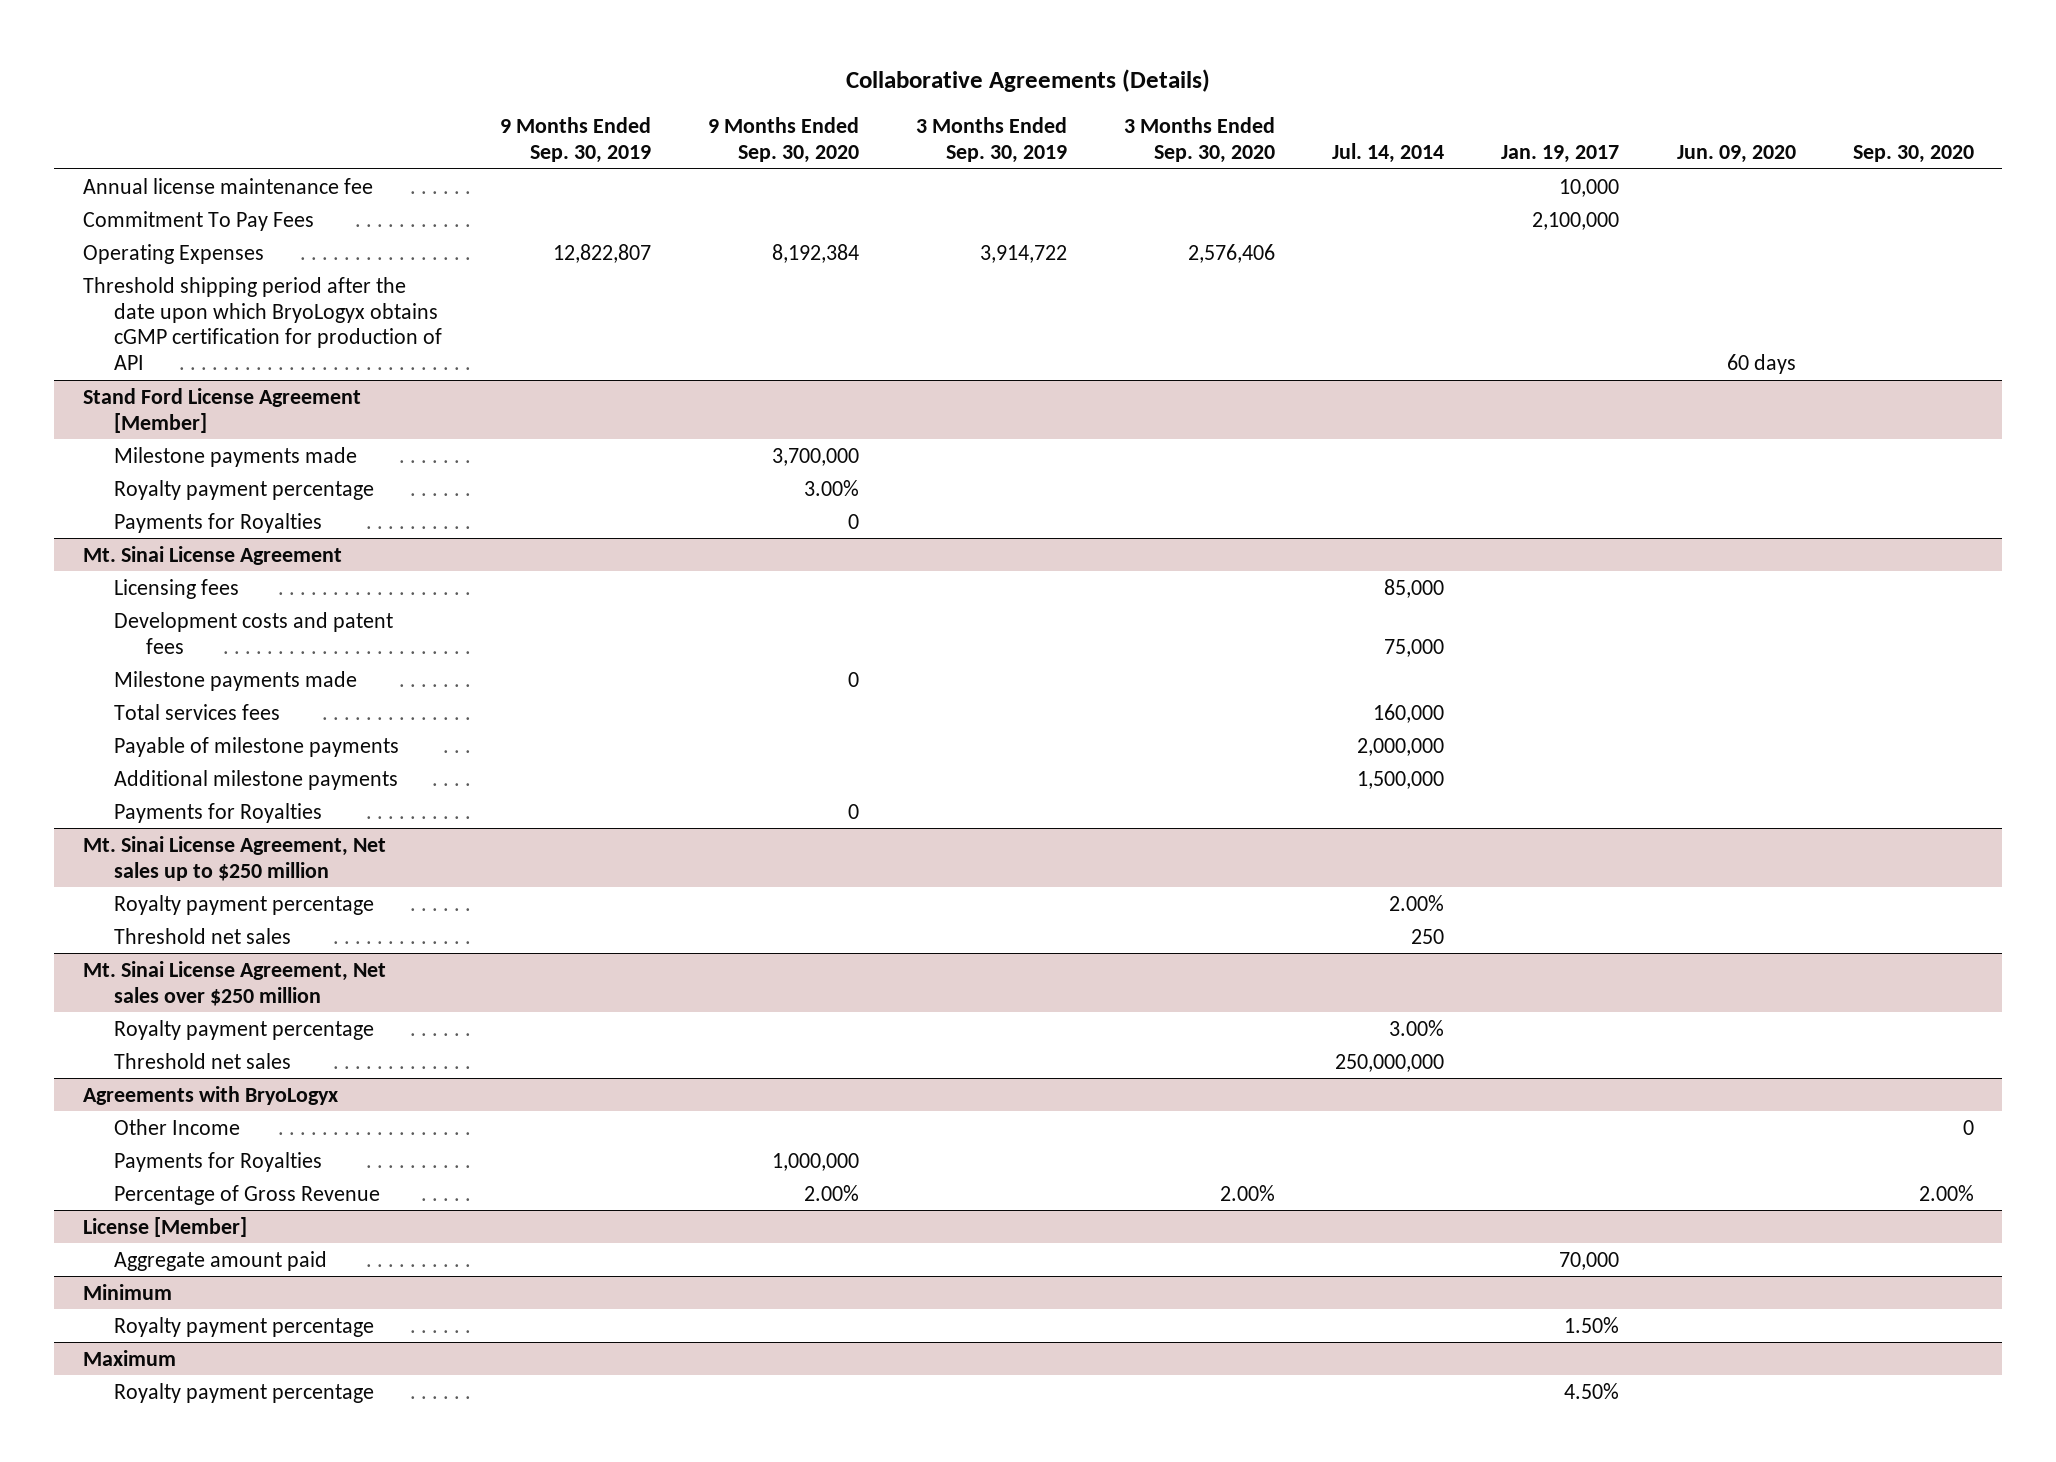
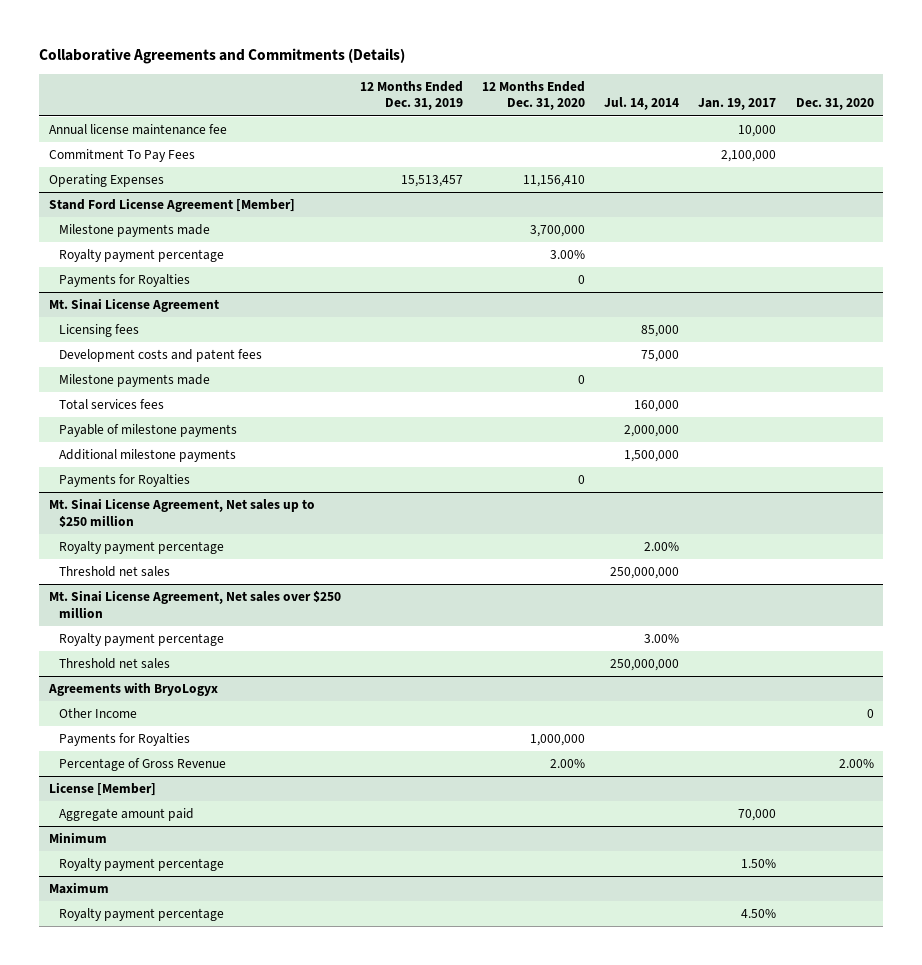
[846,68,1211,92] Collaborative Agreements (Details) -> [38,47,405,64] Collaborative Agreements and Commitments (Details)
[499,117,651,164] 9 Months Ended Sep. 30, 2019 -> none
[707,117,859,164] 9 Months Ended Sep. 30, 2020 -> none
[915,117,1067,164] 3 Months Ended Sep. 30, 2019 -> none
[1124,117,1276,164] 3 Months Ended Sep. 30, 2020 -> none
[1676,145,1796,164] Jun. 09, 2020 -> none
[1852,145,1974,164] Sep. 30, 2020 -> none
none -> [359,80,463,111] 12 Months Ended Dec. 31, 2019
none -> [481,80,585,111] 12 Months Ended Dec. 31, 2020
none -> [795,98,874,111] Dec. 31, 2020
[82,276,443,371] Threshold shipping period after the date upon which BryoLogyx obtains cGMP certification for production of API -> none
[1411,928,1445,944] 250 -> [610,567,680,580] 250,000,000

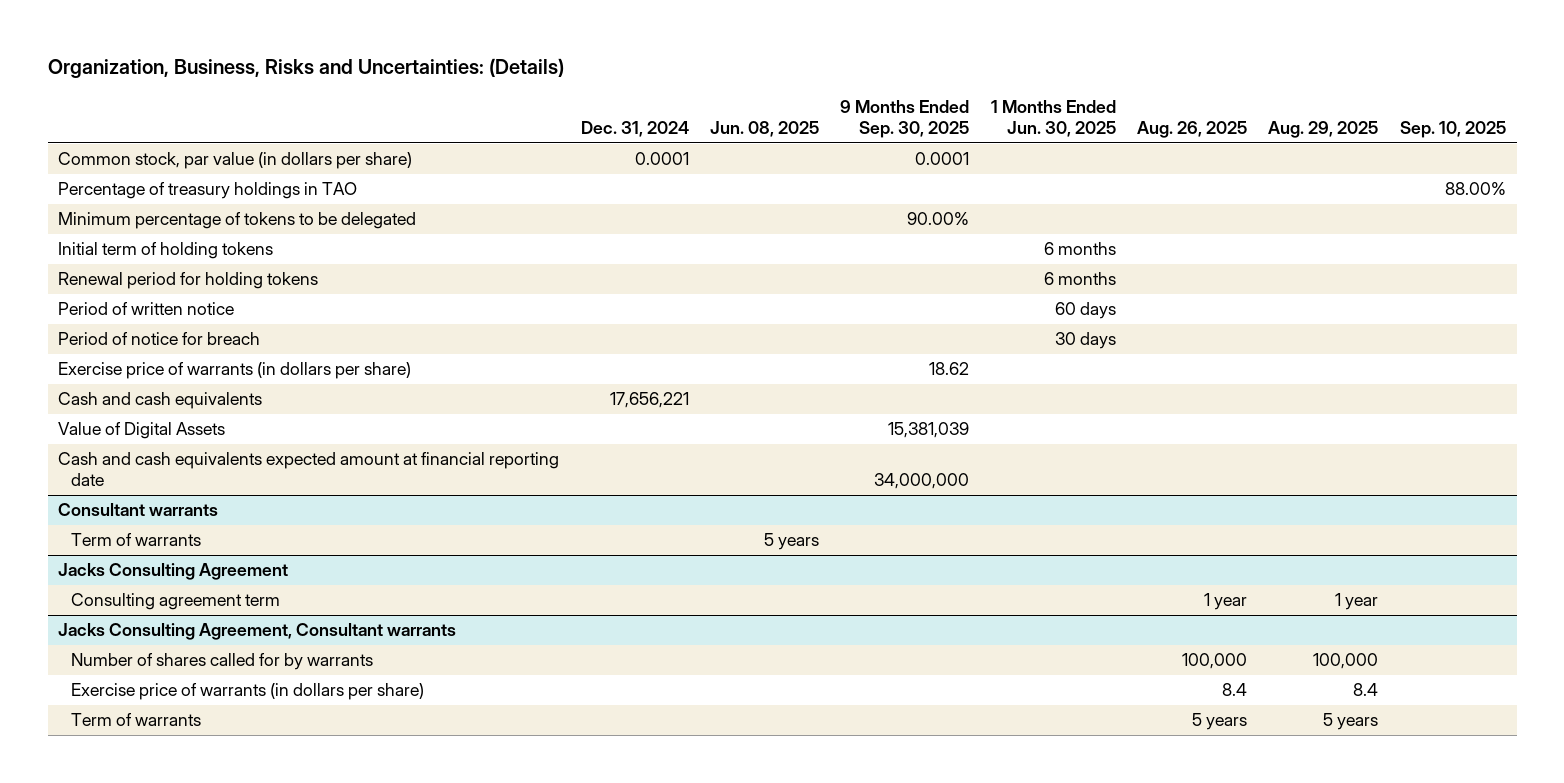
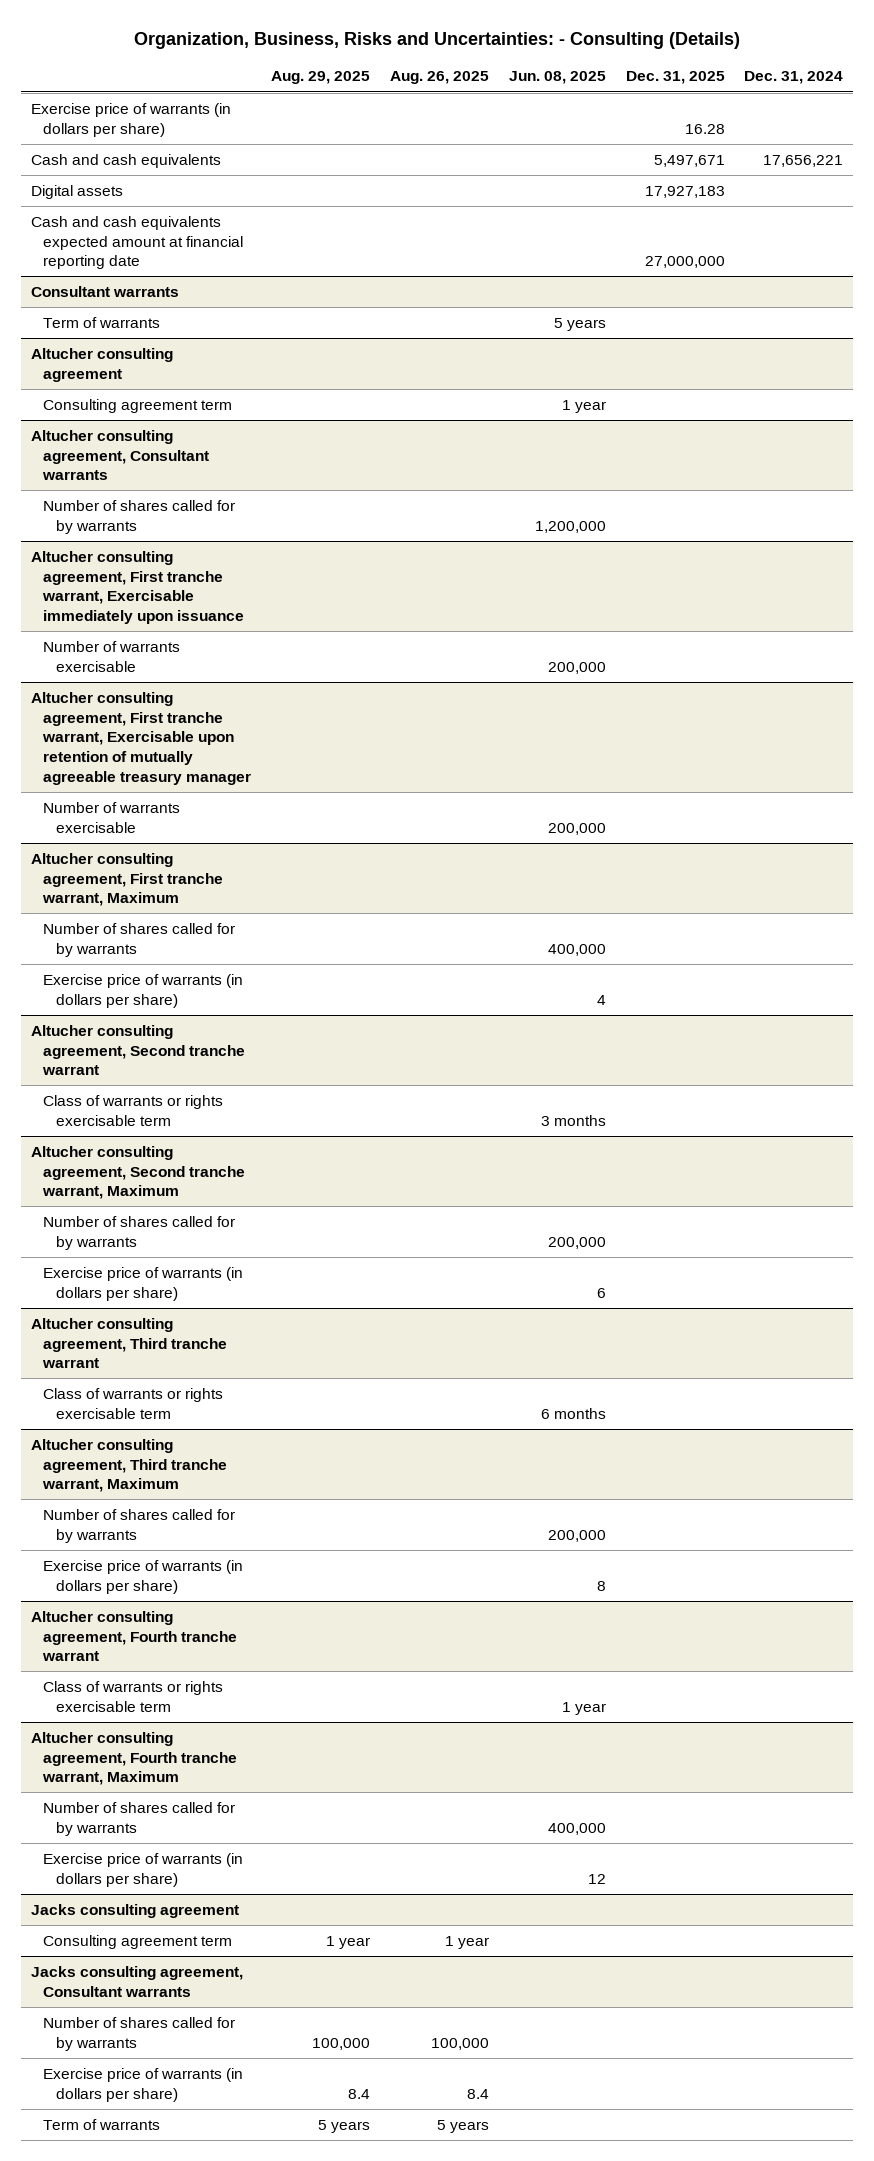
[47,58,564,79] Organization, Business, Risks and Uncertainties: (Details) -> [133,31,740,49] Organization, Business, Risks and Uncertainties: - Consulting (Details)
[840,100,970,138] 9 Months Ended Sep. 30, 2025 -> none
[990,100,1116,137] 1 Months Ended Jun. 30, 2025 -> none
[1399,120,1506,138] Sep. 10, 2025 -> none
none -> [625,71,725,85] Dec. 31, 2025
[58,152,413,170] Common stock, par value (in dollars per share) -> none
[58,182,358,200] Percentage of treasury holdings in TAO -> none
[58,212,417,230] Minimum percentage of tokens to be delegated -> none
[58,242,274,260] Initial term of holding tokens -> none
[58,272,319,290] Renewal period for holding tokens -> none
[58,302,235,316] Period of written notice -> none
[58,332,261,346] Period of notice for breach -> none
[58,422,226,440] Value of Digital Assets -> [30,184,123,199] Digital assets
none -> [30,347,173,382] Altucher consulting agreement
none -> [43,398,233,413] Consulting agreement term
none -> [30,429,210,481] Altucher consulting agreement, Consultant warrants
none -> [43,499,236,534] Number of shares called for by warrants
none -> [30,550,245,624] Altucher consulting agreement, First tranche warrant, Exercisable immediately upon issuance
none -> [43,640,181,672] Number of warrants exercisable
none -> [30,691,252,785] Altucher consulting agreement, First tranche warrant, Exercisable upon retention of mutually agreeable treasury manager
none -> [43,801,181,833] Number of warrants exercisable
none -> [30,852,224,907] Altucher consulting agreement, First tranche warrant, Maximum
none -> [43,922,236,957] Number of shares called for by warrants
none -> [43,973,244,1008] Exercise price of warrants (in dollars per share)
none -> [30,1024,246,1076] Altucher consulting agreement, Second tranche warrant
none -> [43,1094,224,1126] Class of warrants or rights exercisable term
none -> [30,1145,246,1200] Altucher consulting agreement, Second tranche warrant, Maximum
none -> [43,1215,236,1250] Number of shares called for by warrants
none -> [43,1266,244,1301] Exercise price of warrants (in dollars per share)
none -> [30,1317,228,1369] Altucher consulting agreement, Third tranche warrant
none -> [43,1387,224,1419] Class of warrants or rights exercisable term
none -> [30,1438,228,1493] Altucher consulting agreement, Third tranche warrant, Maximum
none -> [43,1508,236,1543] Number of shares called for by warrants
none -> [43,1559,244,1594] Exercise price of warrants (in dollars per share)
none -> [30,1610,238,1662] Altucher consulting agreement, Fourth tranche warrant
none -> [43,1680,224,1712] Class of warrants or rights exercisable term
none -> [30,1731,238,1786] Altucher consulting agreement, Fourth tranche warrant, Maximum
none -> [43,1801,236,1836] Number of shares called for by warrants
none -> [43,1852,244,1887] Exercise price of warrants (in dollars per share)
[58,563,289,581] Jacks Consulting Agreement -> [30,1903,239,1918] Jacks consulting agreement
[58,623,457,641] Jacks Consulting Agreement, Consultant warrants -> [30,1965,243,1997] Jacks consulting agreement, Consultant warrants

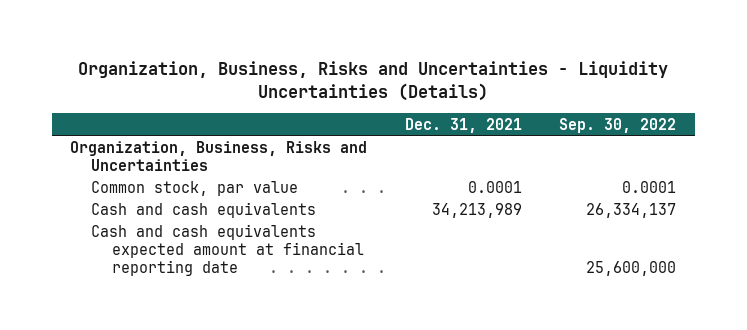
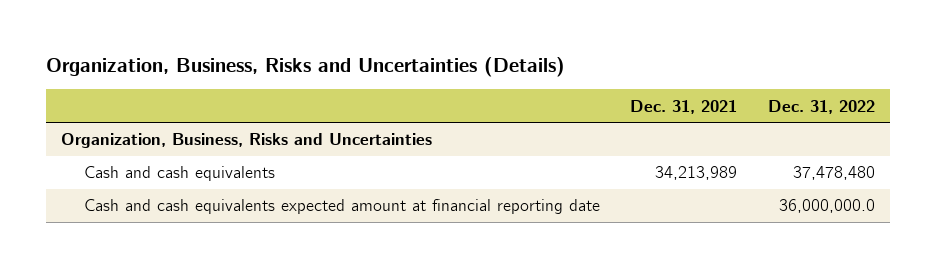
[78,60,669,102] Organization, Business, Risks and Uncertainties - Liquidity Uncertainties (Details) -> [45,57,565,78] Organization, Business, Risks and Uncertainties (Details)
[559,117,677,133] Sep. 30, 2022 -> none
none -> [768,99,876,114] Dec. 31, 2022
[90,180,298,196] Common stock, par value -> none

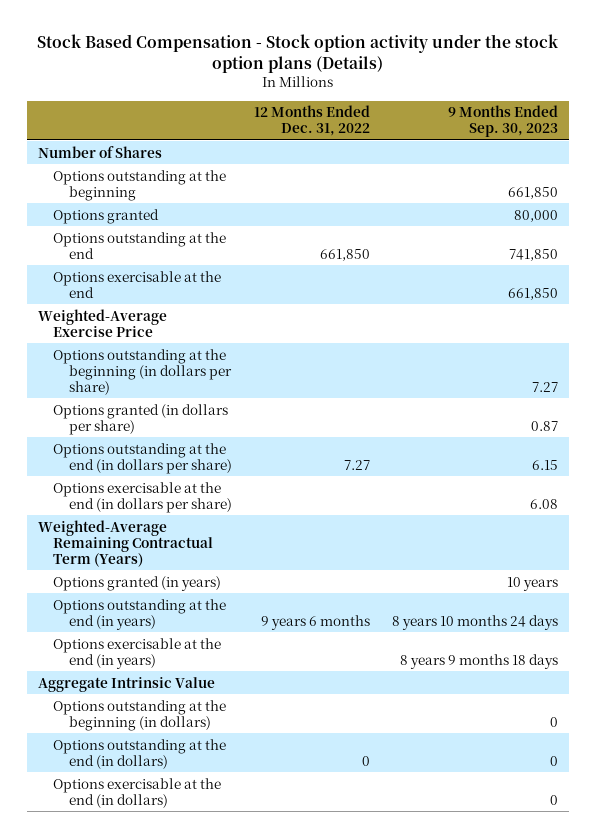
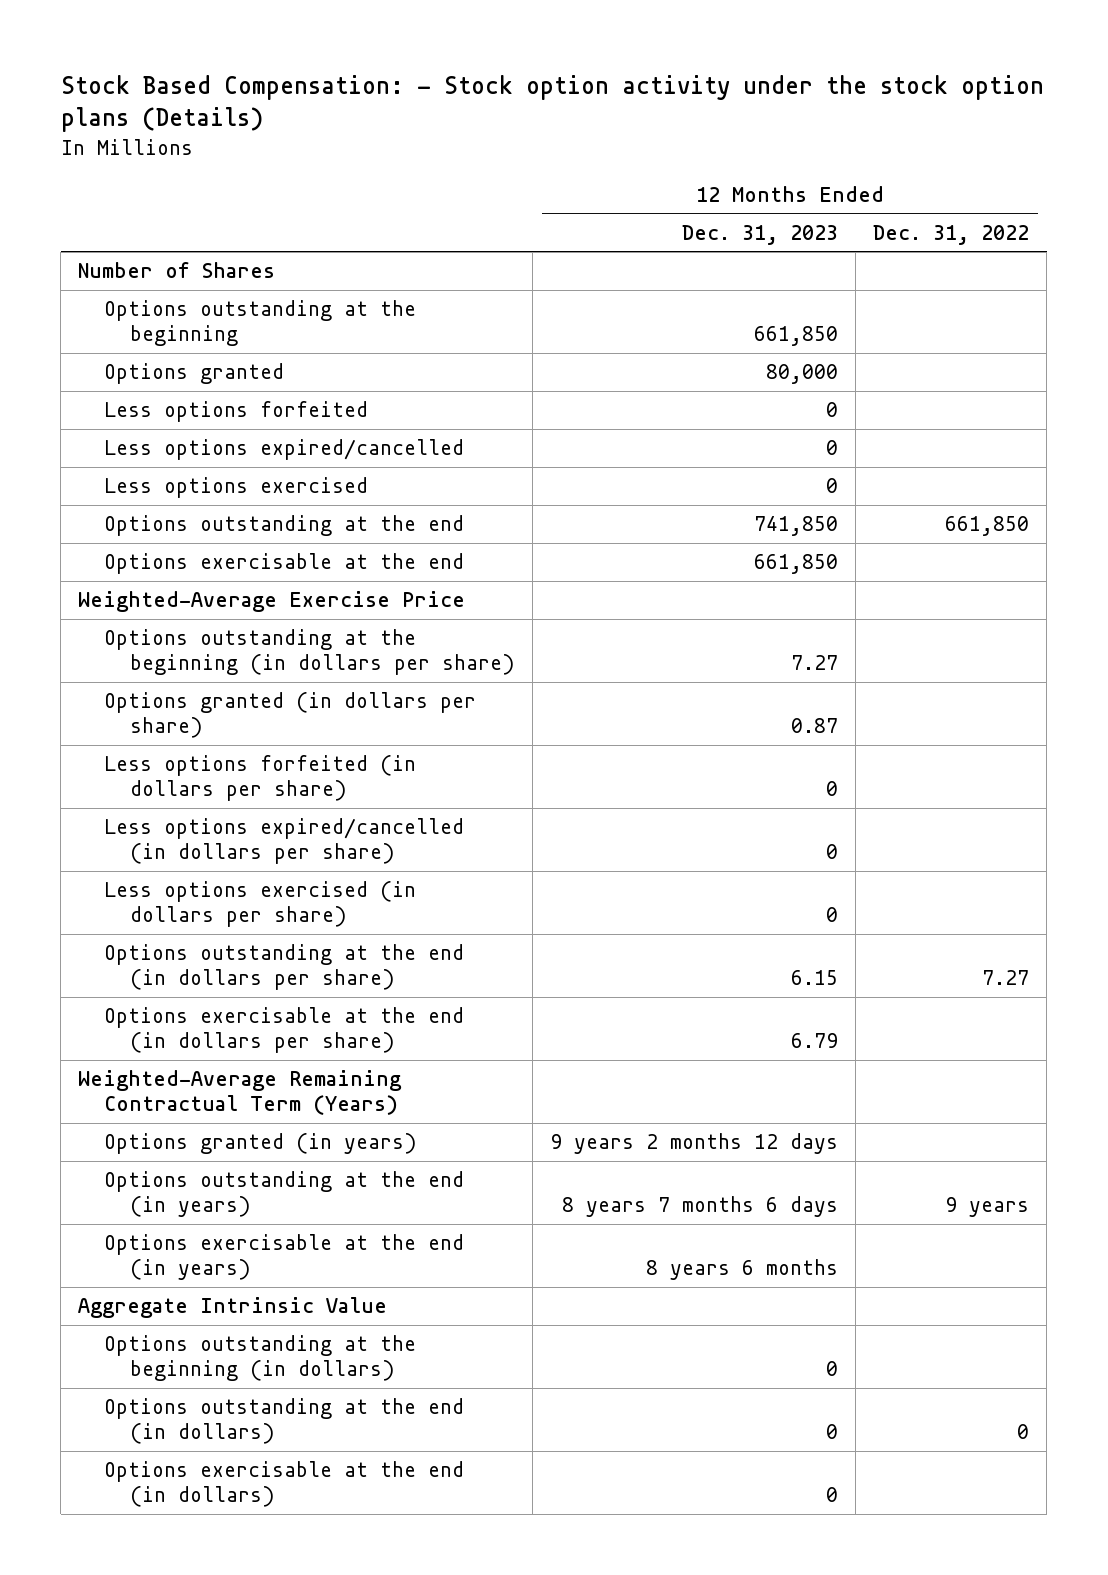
[36,33,559,73] Stock Based Compensation - Stock option activity under the stock option plans (Details) -> [60,74,1044,133] Stock Based Compensation: - Stock option activity under the stock option plans (Details)
[447,105,558,138] 9 Months Ended Sep. 30, 2023 -> none
none -> [682,224,839,245] Dec. 31, 2023
none -> [104,401,369,423] Less options forfeited
none -> [104,439,465,461] Less options expired/cancelled
none -> [104,477,369,499] Less options exercised
none -> [104,755,417,802] Less options forfeited (in dollars per share)
none -> [104,818,465,865] Less options expired/cancelled (in dollars per share)
none -> [104,881,417,928] Less options exercised (in dollars per share)
[260,614,370,630] 9 years 6 months -> [945,1197,1030,1218] 9 years

